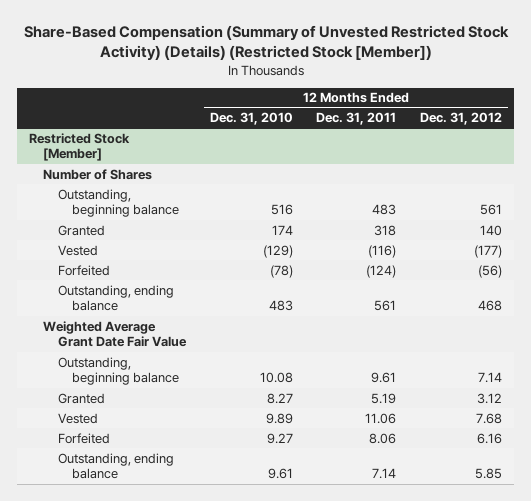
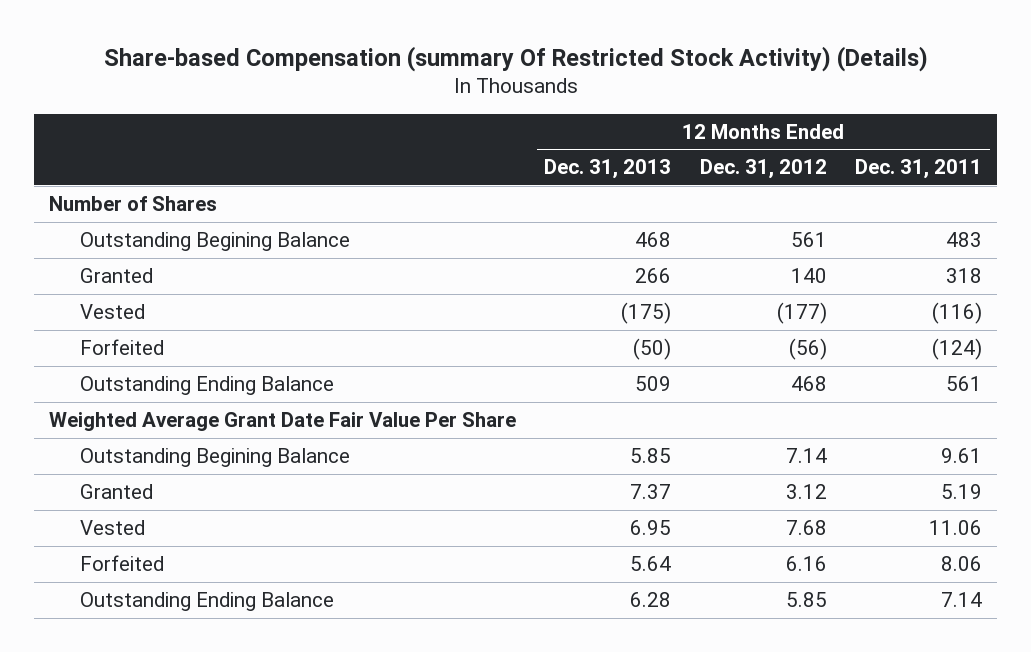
[23,25,509,61] Share-Based Compensation (Summary of Unvested Restricted Stock Activity) (Details) (Restricted Stock [Member]) -> [103,45,928,72] Share-based Compensation (summary Of Restricted Stock Activity) (Details)
[209,112,293,126] Dec. 31, 2010 -> none
none -> [544,159,672,180] Dec. 31, 2013
[29,132,131,162] Restricted Stock [Member] -> none
[57,188,179,218] Outstanding, beginning balance -> [79,232,350,252] Outstanding Begining Balance
[57,284,174,312] Outstanding, ending balance -> [79,376,334,396] Outstanding Ending Balance
[43,320,187,348] Weighted Average Grant Date Fair Value -> [48,412,516,432] Weighted Average Grant Date Fair Value Per Share
[57,356,179,386] Outstanding, beginning balance -> [79,448,350,468] Outstanding Begining Balance
[57,452,174,480] Outstanding, ending balance -> [79,592,334,612] Outstanding Ending Balance

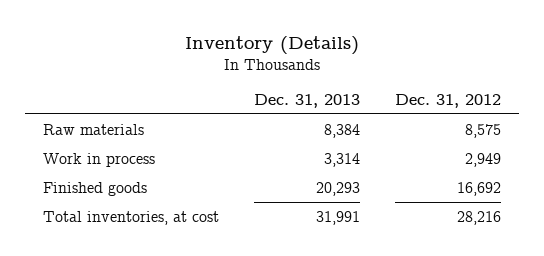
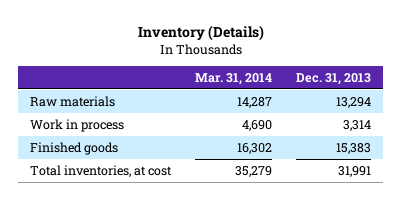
[395,93,502,108] Dec. 31, 2012 -> none
none -> [195,72,273,85] Mar. 31, 2014
[323,123,360,138] 8,384 -> [336,96,372,108] 13,294
[315,181,360,196] 20,293 -> [336,142,372,154] 15,383

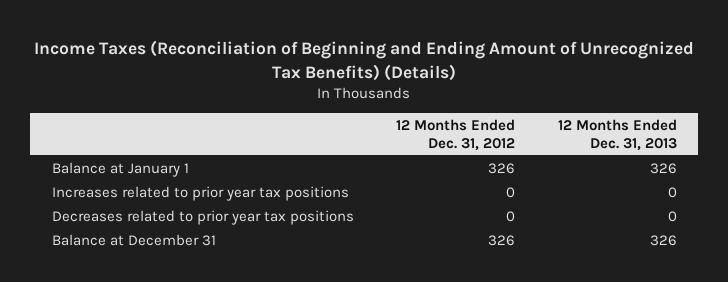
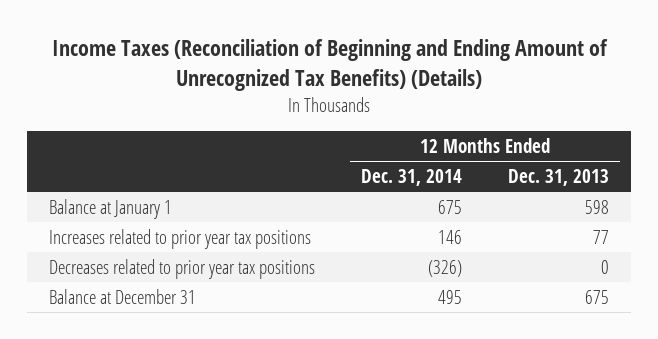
[396,119,516,151] 12 Months Ended Dec. 31, 2012 -> none
none -> [361,169,463,187] Dec. 31, 2014
[649,162,677,174] 326 -> [584,199,609,214] 598
[667,186,677,198] 0 -> [592,229,609,244] 77
[649,234,677,246] 326 -> [584,289,609,304] 675

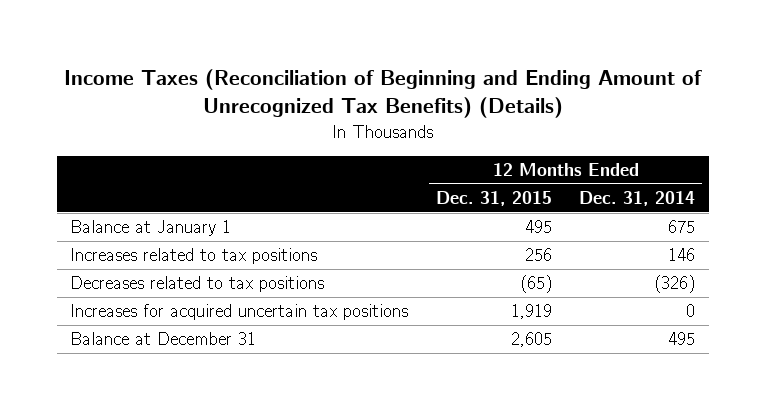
[507,169,609,187] Dec. 31, 2013 -> none
none -> [435,191,552,207] Dec. 31, 2015
[49,228,312,249] Increases related to prior year tax positions -> [70,248,318,265] Increases related to tax positions
[49,258,316,279] Decreases related to prior year tax positions -> [70,276,325,293] Decreases related to tax positions
none -> [70,304,409,321] Increases for acquired uncertain tax positions

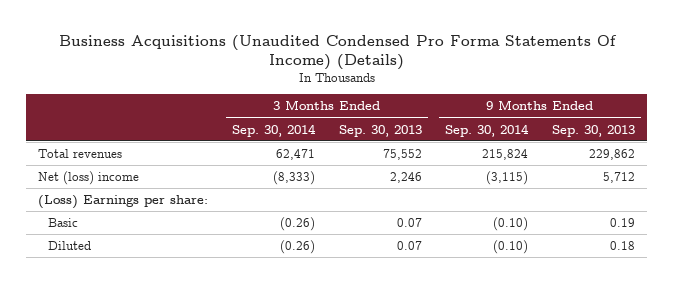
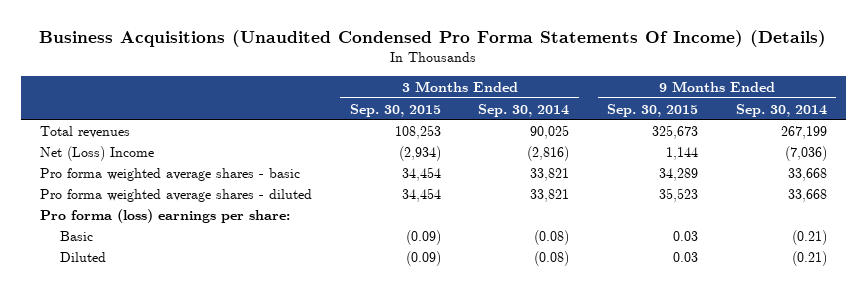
[338,124,422,137] Sep. 30, 2013 -> none
[552,124,636,137] Sep. 30, 2013 -> none
none -> [349,103,441,117] Sep. 30, 2015
none -> [607,103,699,117] Sep. 30, 2015
[275,148,315,160] 62,471 -> [530,124,570,139] 90,025
[482,148,529,160] 215,824 -> [780,125,827,139] 267,199
[38,170,140,185] Net (loss) income -> [39,145,154,161] Net (Loss) Income
[272,170,315,185] (8,333) -> [527,145,570,161] (2,816)
[486,170,529,185] (3,115) -> [784,145,827,161] (7,036)
none -> [39,167,300,181] Pro forma weighted average shares - basic
none -> [39,188,312,202] Pro forma weighted average shares - diluted
[38,194,209,209] (Loss) Earnings per share: -> [39,208,290,223] Pro forma (loss) earnings per share:
[279,216,315,231] (0.26) -> [534,229,570,245] (0.08)
[493,216,529,231] (0.10) -> [791,229,827,245] (0.21)
[279,239,315,254] (0.26) -> [534,250,570,266] (0.08)
[493,239,529,254] (0.10) -> [791,250,827,266] (0.21)

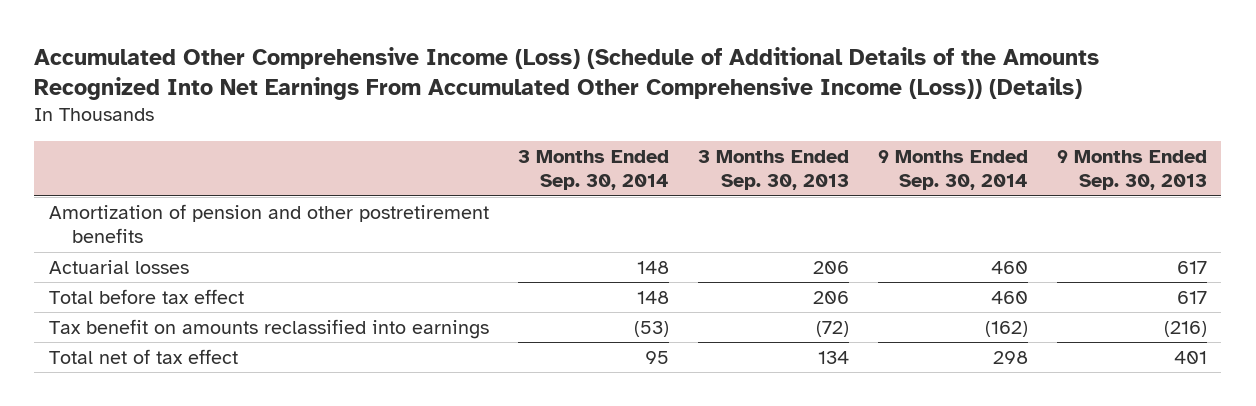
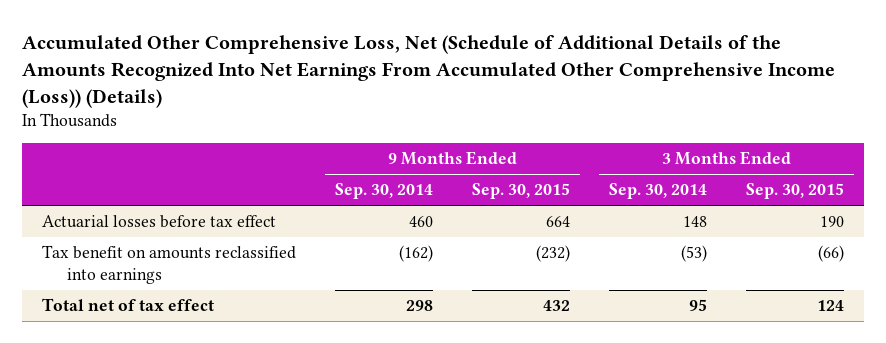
[34,46,1100,101] Accumulated Other Comprehensive Income (Loss) (Schedule of Additional Details of the Amounts Recognized Into Net Earnings From Accumulated Other Comprehensive Income (Loss)) (Details) -> [22,35,836,108] Accumulated Other Comprehensive Loss, Net (Schedule of Additional Details of the Amounts Recognized Into Net Earnings From Accumulated Other Comprehensive Income (Loss)) (Details)
[697,149,849,191] 3 Months Ended Sep. 30, 2013 -> none
[1056,149,1207,191] 9 Months Ended Sep. 30, 2013 -> none
none -> [472,183,571,200] Sep. 30, 2015
none -> [746,183,845,200] Sep. 30, 2015
[48,203,489,244] Amortization of pension and other postretirement benefits -> none
[48,288,244,304] Total before tax effect -> none
[48,259,189,274] Actuarial losses -> [41,215,276,229] Actuarial losses before tax effect

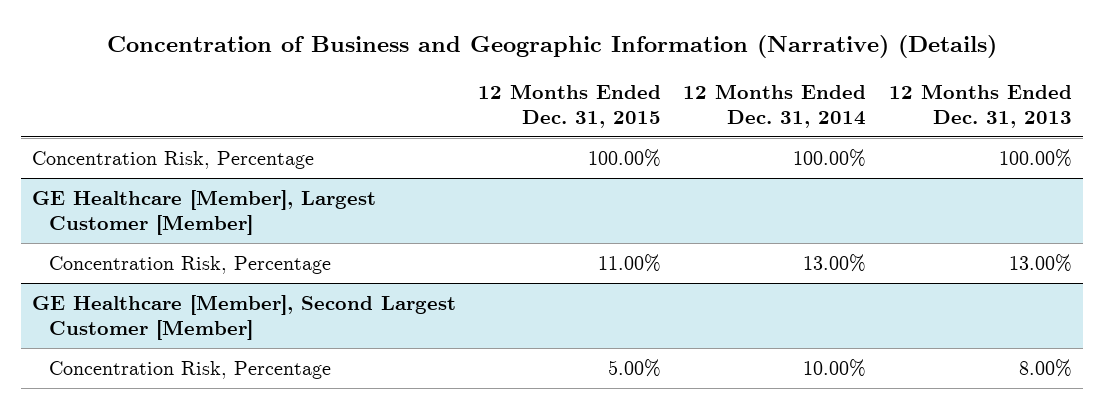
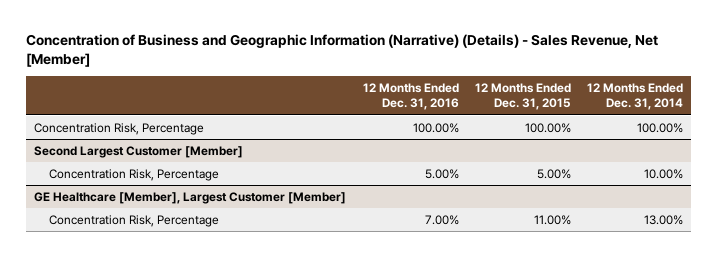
[106,35,997,59] Concentration of Business and Geographic Information (Narrative) (Details) -> [26,34,659,68] Concentration of Business and Geographic Information (Narrative) (Details) - Sales Revenue, Net [Member]
[888,83,1072,128] 12 Months Ended Dec. 31, 2013 -> none
none -> [362,83,459,111] 12 Months Ended Dec. 31, 2016
none -> [34,145,244,158] Second Largest Customer [Member]
none -> [49,168,220,181] Concentration Risk, Percentage
[32,295,457,340] GE Healthcare [Member], Second Largest Customer [Member] -> none
[49,361,332,380] Concentration Risk, Percentage -> none

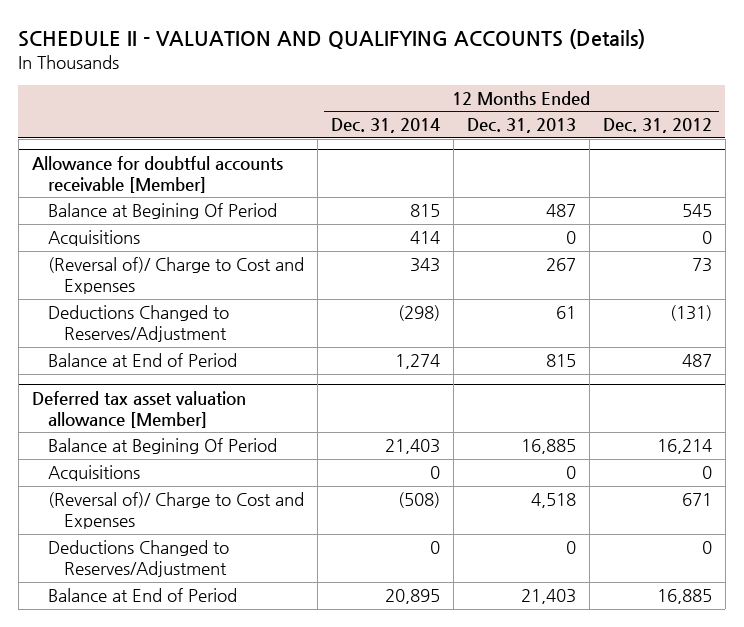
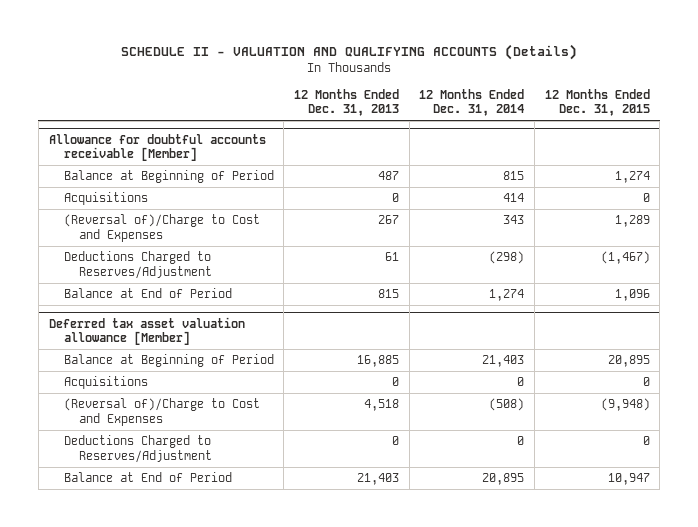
[602,118,712,134] Dec. 31, 2012 -> none
none -> [544,88,650,117] 12 Months Ended Dec. 31, 2015
[47,203,277,220] Balance at Begining Of Period -> [63,170,274,184] Balance at Beginning of Period
[47,257,304,295] (Reversal of)/ Charge to Cost and Expenses -> [63,214,260,242] (Reversal of)/Charge to Cost and Expenses
[47,305,229,343] Deductions Changed to Reserves/Adjustment -> [63,251,212,279] Deductions Charged to Reserves/Adjustment
[47,438,277,455] Balance at Begining Of Period -> [63,354,274,368] Balance at Beginning of Period
[47,492,304,530] (Reversal of)/ Charge to Cost and Expenses -> [63,398,260,426] (Reversal of)/Charge to Cost and Expenses
[47,540,229,578] Deductions Changed to Reserves/Adjustment -> [63,435,212,463] Deductions Charged to Reserves/Adjustment

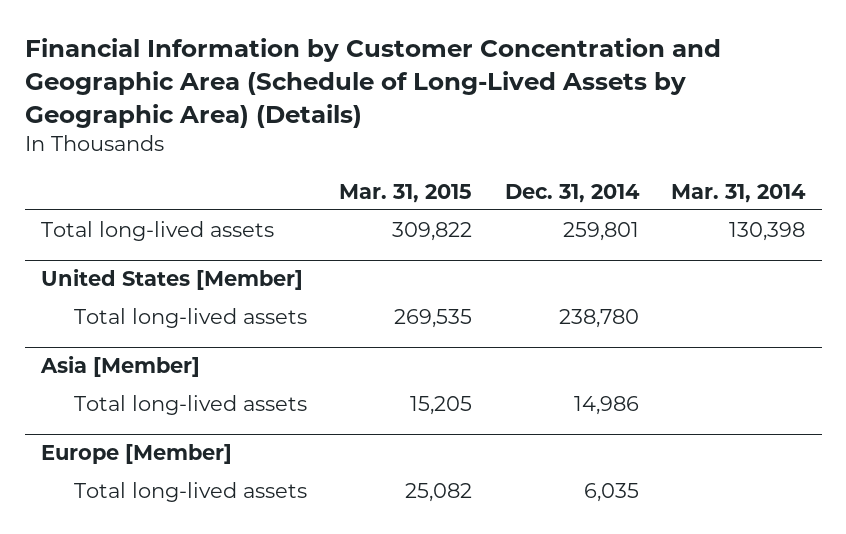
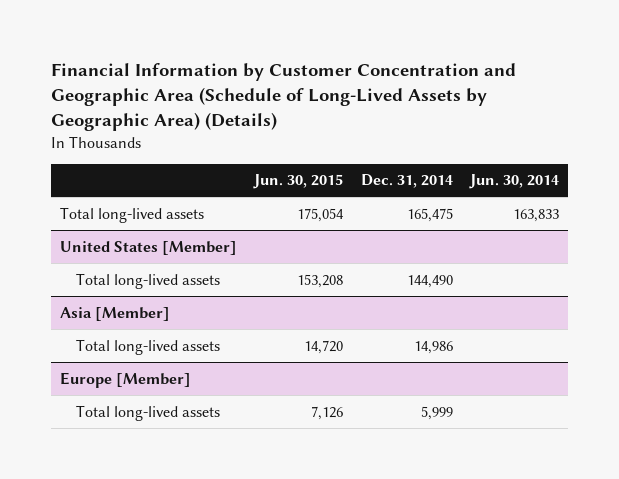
[339,183,473,203] Mar. 31, 2015 -> none
[671,183,807,203] Mar. 31, 2014 -> none
none -> [253,174,344,190] Jun. 30, 2015
none -> [469,174,560,190] Jun. 30, 2014
[562,221,639,241] 259,801 -> [406,207,453,222] 165,475
[558,308,639,328] 238,780 -> [406,274,453,288] 144,490
[583,482,639,502] 6,035 -> [420,405,453,420] 5,999

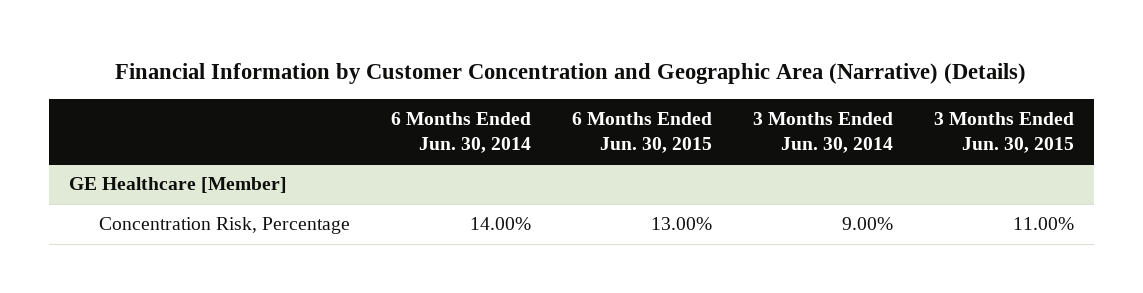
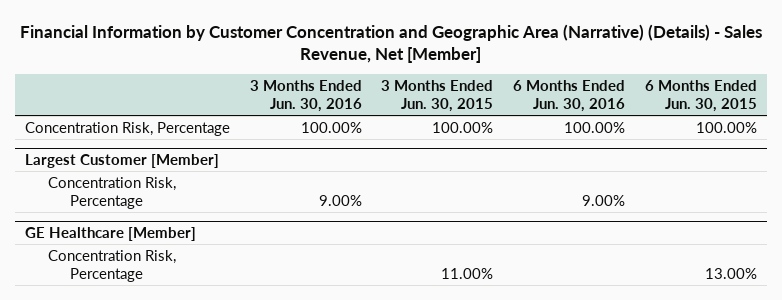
[115,63,1027,85] Financial Information by Customer Concentration and Geographic Area (Narrative) (Details) -> [19,23,762,63] Financial Information by Customer Concentration and Geographic Area (Narrative) (Details) - Sales Revenue, Net [Member]
[391,112,532,153] 6 Months Ended Jun. 30, 2014 -> none
[752,112,893,153] 3 Months Ended Jun. 30, 2014 -> none
none -> [249,79,362,113] 3 Months Ended Jun. 30, 2016
none -> [513,79,626,113] 6 Months Ended Jun. 30, 2016
none -> [24,121,230,136] Concentration Risk, Percentage
none -> [24,153,219,168] Largest Customer [Member]
none -> [47,176,176,209] Concentration Risk, Percentage

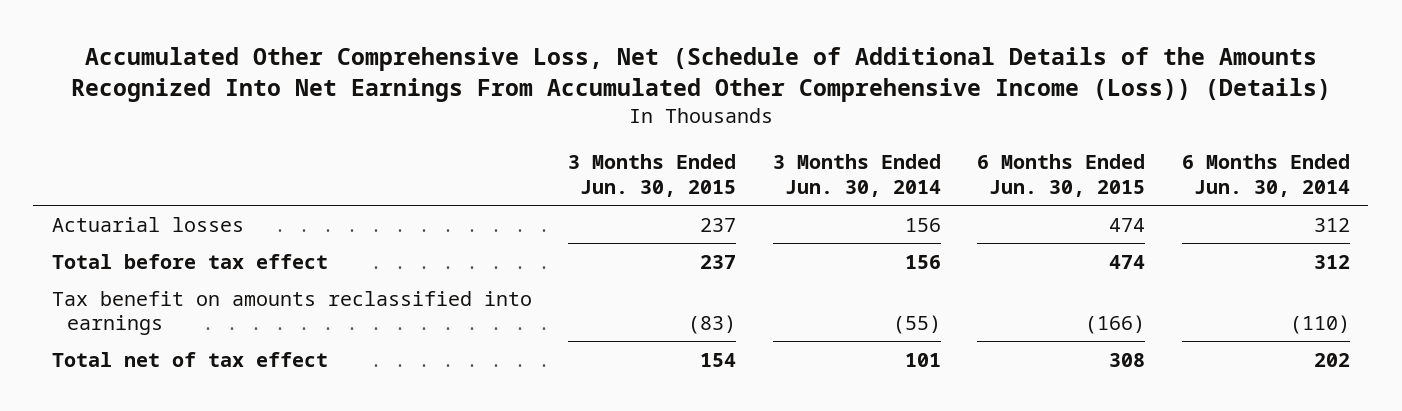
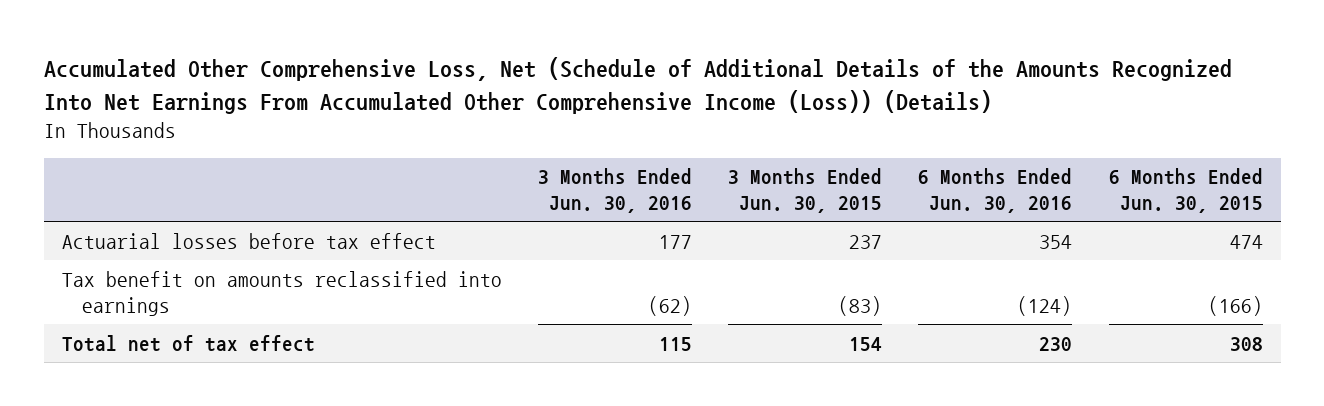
[772,154,941,198] 3 Months Ended Jun. 30, 2014 -> none
[1182,154,1351,198] 6 Months Ended Jun. 30, 2014 -> none
none -> [538,168,693,214] 3 Months Ended Jun. 30, 2016
none -> [918,168,1073,214] 6 Months Ended Jun. 30, 2016
[51,253,328,269] Total before tax effect -> none
[51,216,244,232] Actuarial losses -> [61,232,436,249] Actuarial losses before tax effect

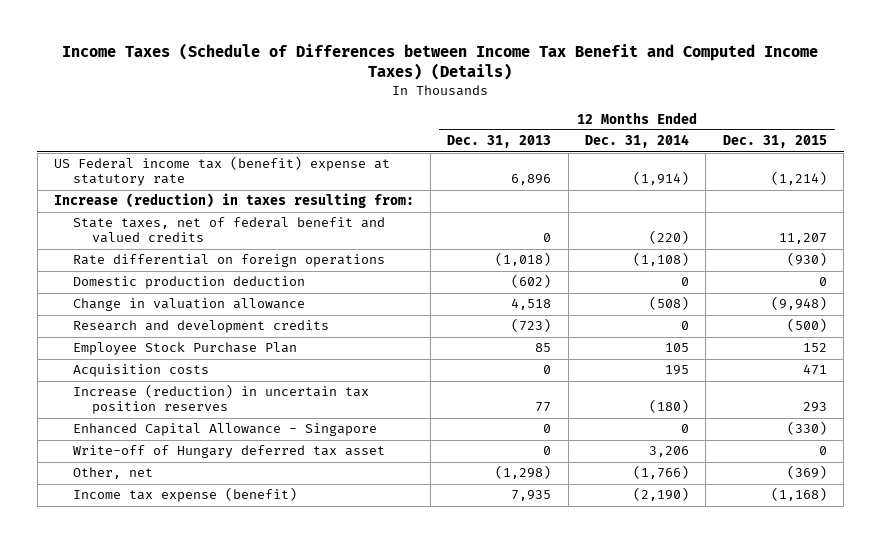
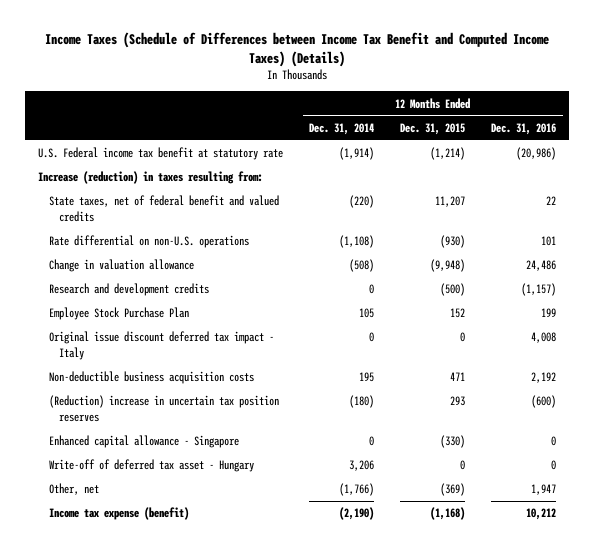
[447,135,552,149] Dec. 31, 2013 -> none
none -> [491,122,557,135] Dec. 31, 2016
[53,156,390,187] US Federal income tax (benefit) expense at statutory rate -> [38,147,284,161] U.S. Federal income tax benefit at statutory rate
[72,276,305,290] Domestic production deduction -> none
[72,254,385,268] Rate differential on foreign operations -> [48,235,249,249] Rate differential on non-U.S. operations
none -> [48,331,274,360] Original issue discount deferred tax impact - Italy
[72,364,209,378] Acquisition costs -> [48,371,254,385] Non-deductible business acquisition costs
[72,384,369,415] Increase (reduction) in uncertain tax position reserves -> [48,395,279,422] (Reduction) increase in uncertain tax position reserves
[72,423,377,437] Enhanced Capital Allowance - Singapore -> [48,435,239,449] Enhanced capital allowance - Singapore
[72,445,385,459] Write-off of Hungary deferred tax asset -> [48,459,254,473] Write-off of deferred tax asset - Hungary

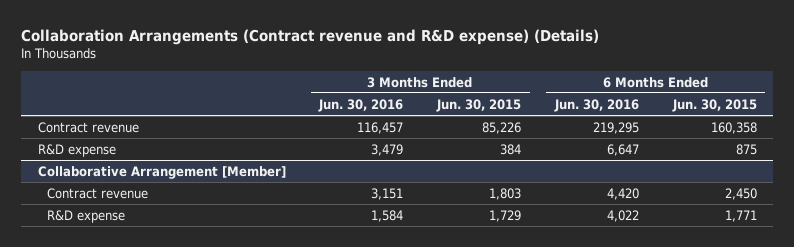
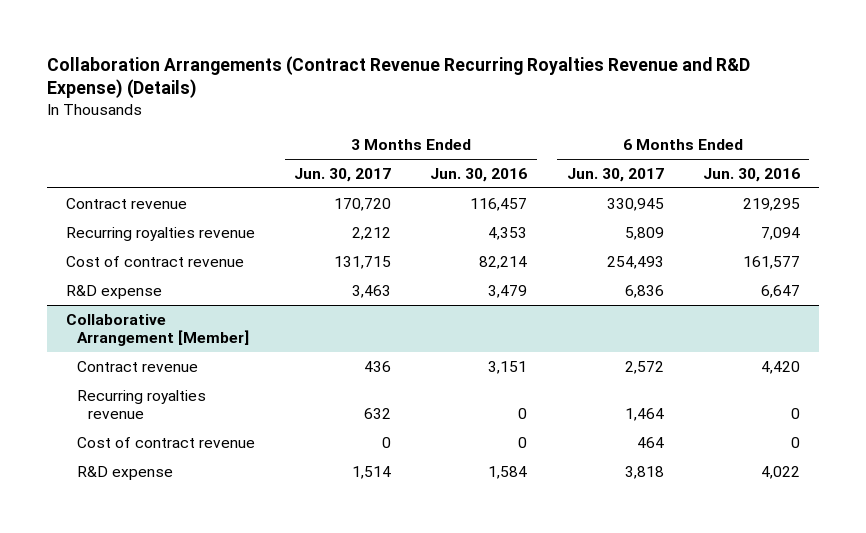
[20,28,599,45] Collaboration Arrangements (Contract revenue and R&D expense) (Details) -> [46,55,750,99] Collaboration Arrangements (Contract Revenue Recurring Royalties Revenue and R&D Expense) (Details)
[436,98,522,112] Jun. 30, 2015 -> none
[671,98,757,112] Jun. 30, 2015 -> none
none -> [294,168,392,183] Jun. 30, 2017
none -> [566,168,664,183] Jun. 30, 2017
none -> [66,226,256,241] Recurring royalties revenue
none -> [66,255,245,267] Cost of contract revenue
none -> [77,389,207,419] Recurring royalties revenue
none -> [77,436,256,448] Cost of contract revenue

